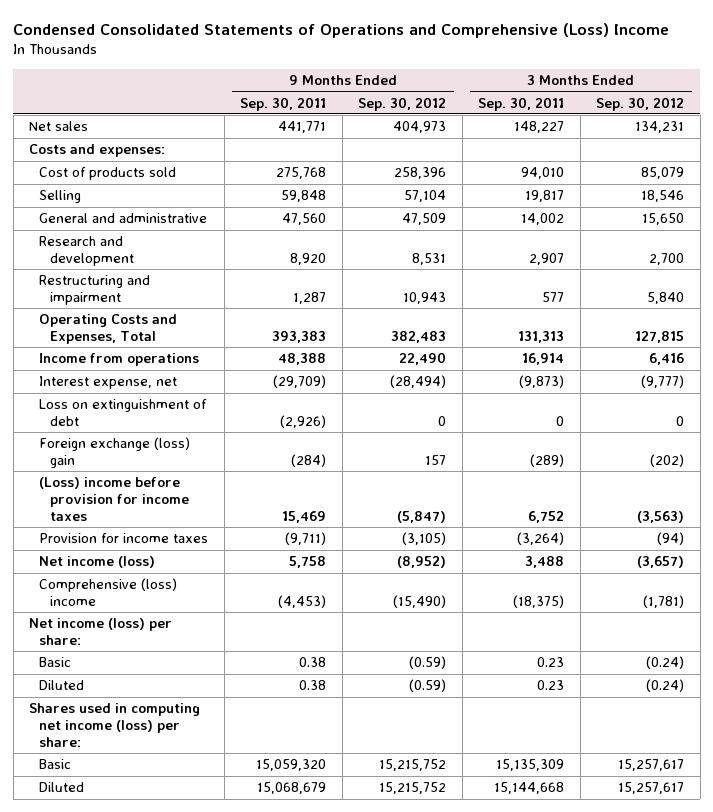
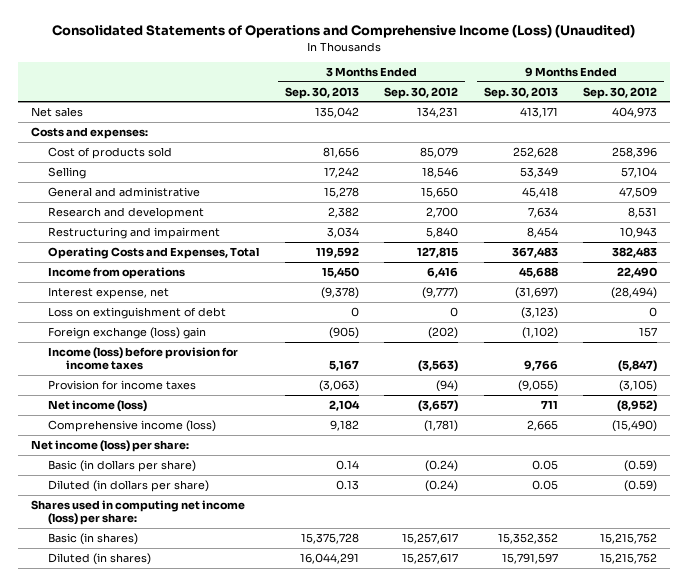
[13,23,670,39] Condensed Consolidated Statements of Operations and Comprehensive (Loss) Income -> [52,24,636,39] Consolidated Statements of Operations and Comprehensive Income (Loss) (Unaudited)
[240,96,327,111] Sep. 30, 2011 -> none
[478,96,565,111] Sep. 30, 2011 -> none
none -> [284,86,359,99] Sep. 30, 2013
none -> [483,86,558,99] Sep. 30, 2013
[39,477,189,521] (Loss) income before provision for income taxes -> [48,347,239,371] Income (loss) before provision for income taxes
[39,578,178,606] Comprehensive (loss) income -> [48,420,217,433] Comprehensive income (loss)
[39,657,72,668] Basic -> [48,460,197,473] Basic (in dollars per share)
[39,680,85,691] Diluted -> [48,480,210,493] Diluted (in dollars per share)
[39,759,72,770] Basic -> [48,533,139,546] Basic (in shares)
[39,782,85,793] Diluted -> [48,553,152,566] Diluted (in shares)

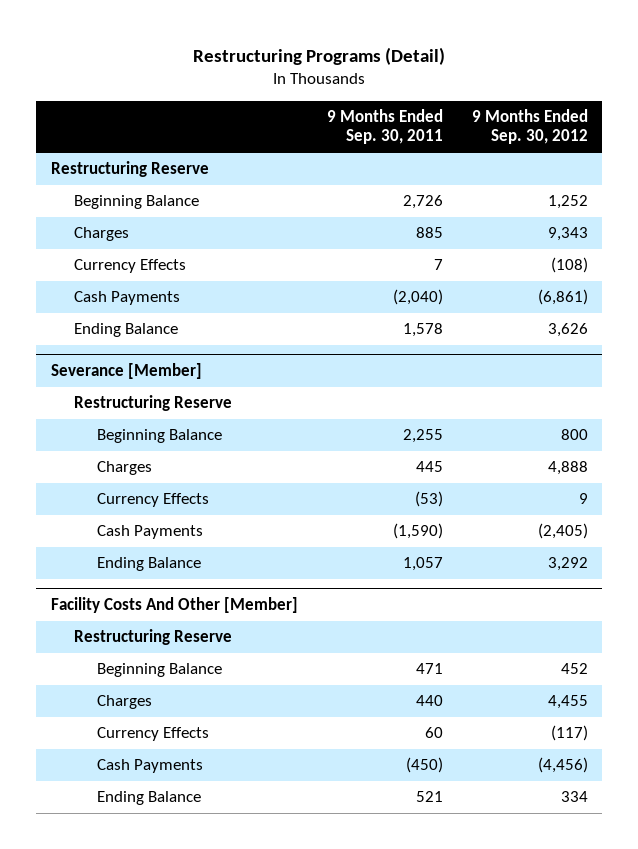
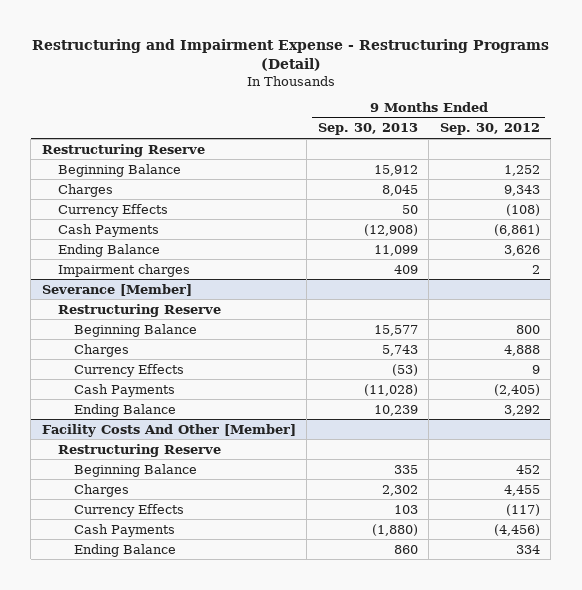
[193,46,446,65] Restructuring Programs (Detail) -> [31,38,549,71] Restructuring and Impairment Expense - Restructuring Programs (Detail)
[326,109,443,145] 9 Months Ended Sep. 30, 2011 -> none
none -> [317,123,418,136] Sep. 30, 2013
none -> [57,263,190,277] Impairment charges

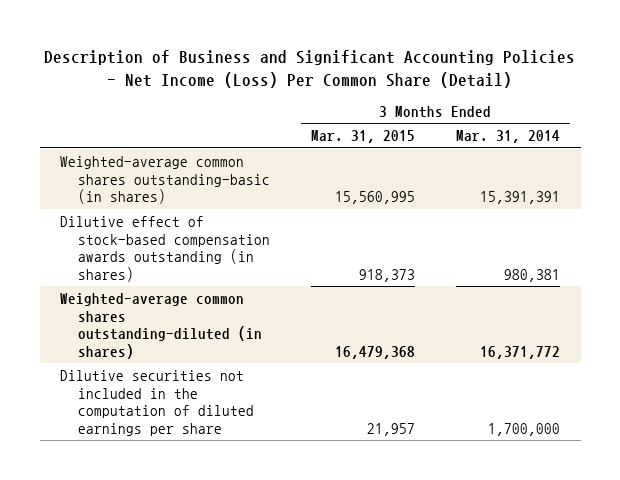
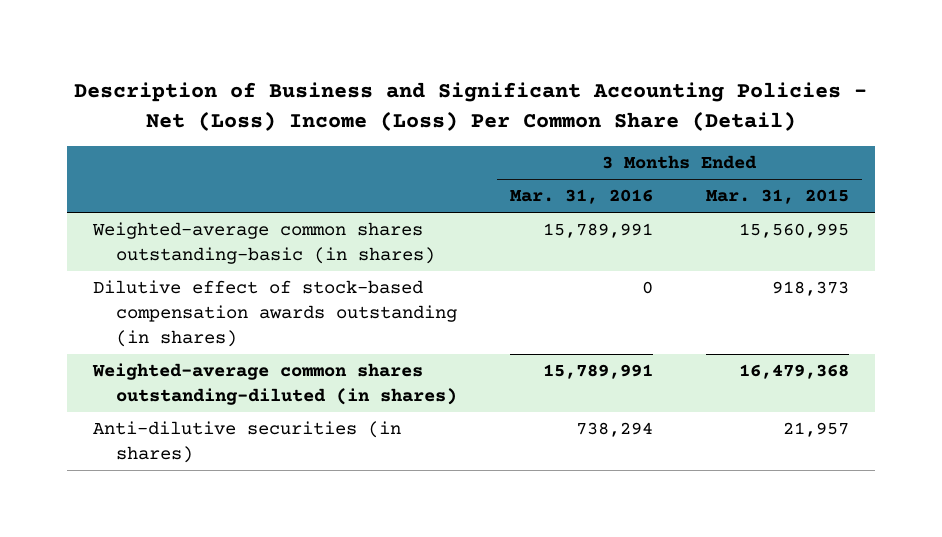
[44,50,576,88] Description of Business and Significant Accounting Policies - Net Income (Loss) Per Common Share (Detail) -> [73,81,867,131] Description of Business and Significant Accounting Policies - Net (Loss) Income (Loss) Per Common Share (Detail)
[455,130,560,144] Mar. 31, 2014 -> none
none -> [509,189,653,205] Mar. 31, 2016
[60,369,254,436] Dilutive securities not included in the computation of diluted earnings per share -> [93,421,402,464] Anti-dilutive securities (in shares)

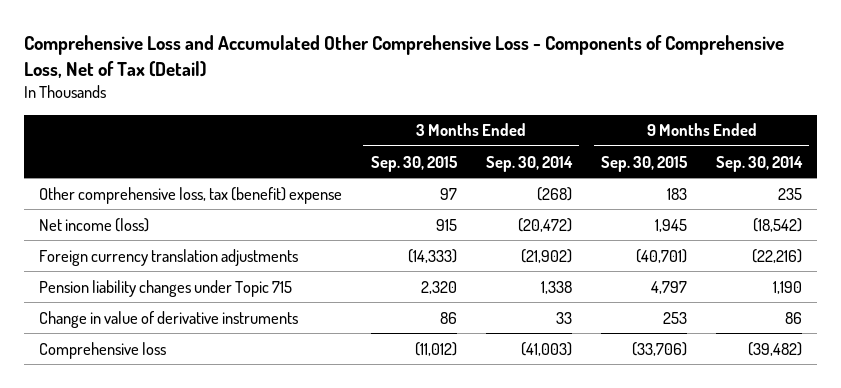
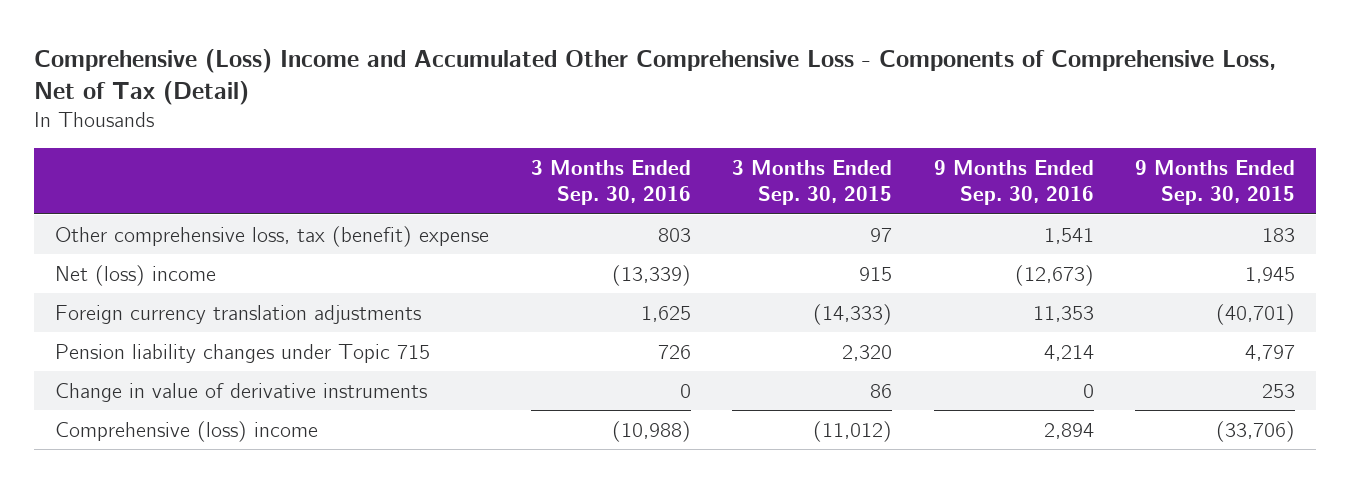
[24,34,785,78] Comprehensive Loss and Accumulated Other Comprehensive Loss - Components of Comprehensive Loss, Net of Tax (Detail) -> [34,48,1277,106] Comprehensive (Loss) Income and Accumulated Other Comprehensive Loss - Components of Comprehensive Loss, Net of Tax (Detail)
[485,155,573,172] Sep. 30, 2014 -> none
[716,155,804,172] Sep. 30, 2014 -> none
none -> [530,159,691,206] 3 Months Ended Sep. 30, 2016
none -> [933,159,1094,206] 9 Months Ended Sep. 30, 2016
[38,217,149,232] Net income (loss) -> [55,264,217,286] Net (loss) income
[38,341,166,359] Comprehensive loss -> [55,420,319,442] Comprehensive (loss) income

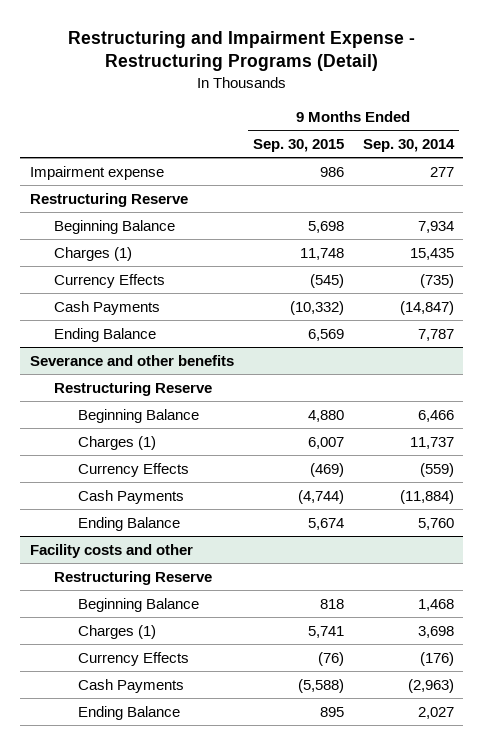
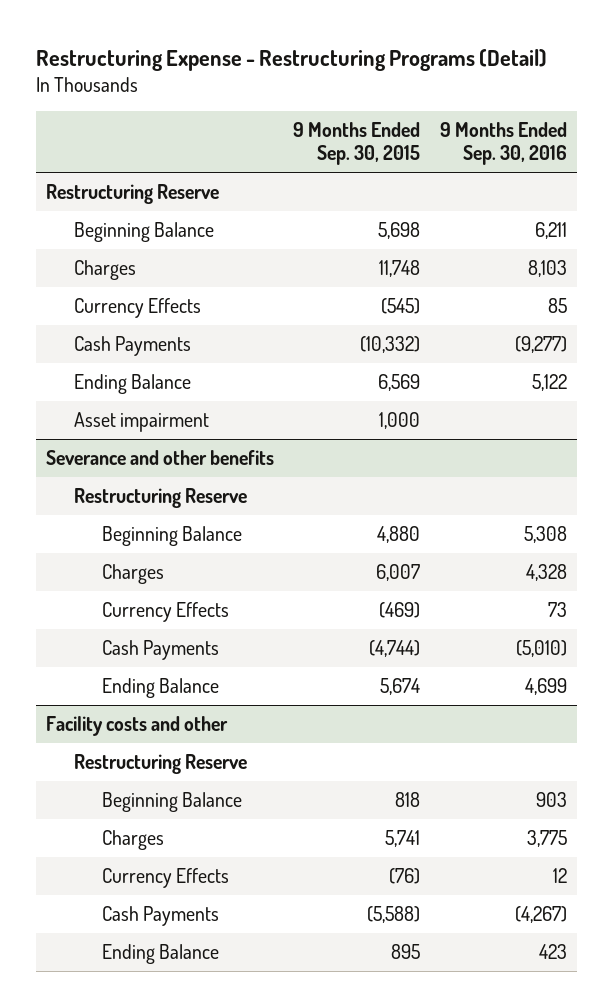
[67,30,415,72] Restructuring and Impairment Expense - Restructuring Programs (Detail) -> [35,48,547,71] Restructuring Expense - Restructuring Programs (Detail)
[362,139,455,153] Sep. 30, 2014 -> none
none -> [440,121,568,166] 9 Months Ended Sep. 30, 2016
[29,165,164,180] Impairment expense -> none
[53,246,132,261] Charges (1) -> [73,260,136,281] Charges
none -> [73,412,209,433] Asset impairment
[78,435,157,450] Charges (1) -> [102,564,165,585] Charges
[78,624,157,639] Charges (1) -> [102,830,165,851] Charges

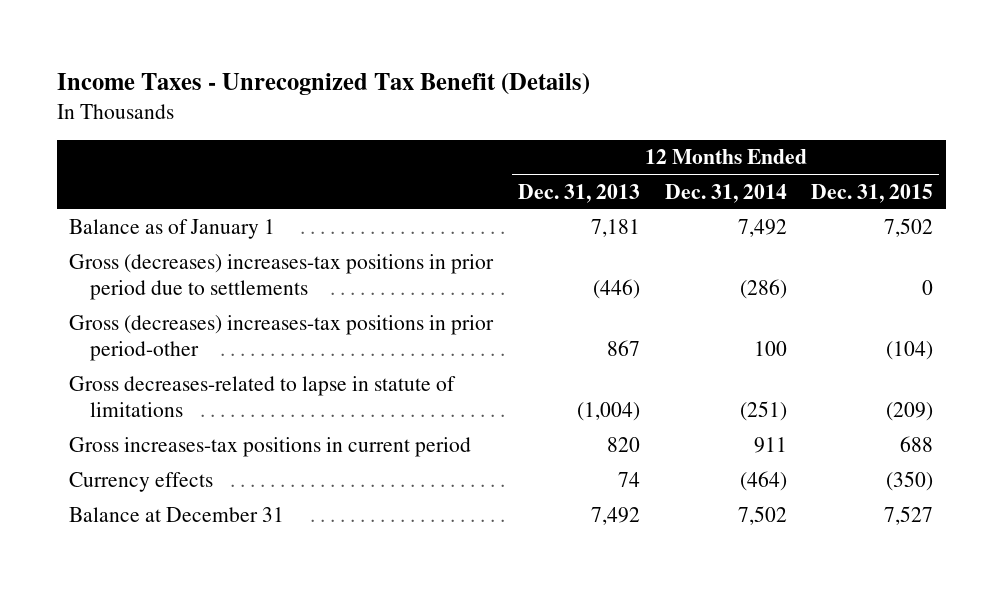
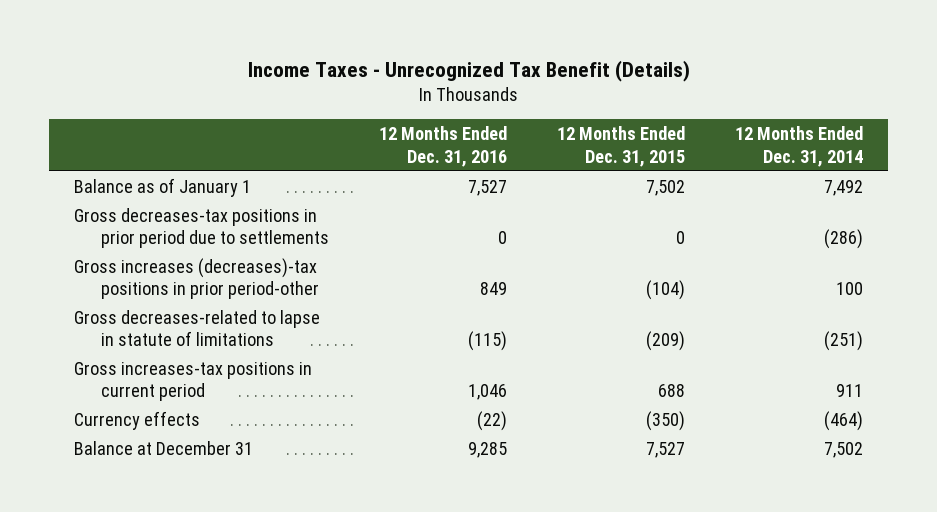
[517,183,640,203] Dec. 31, 2013 -> none
none -> [379,126,508,167] 12 Months Ended Dec. 31, 2016
[69,254,495,301] Gross (decreases) increases-tax positions in prior period due to settlements -> [73,207,330,249] Gross decreases-tax positions in prior period due to settlements
[69,315,495,362] Gross (decreases) increases-tax positions in prior period-other -> [73,257,320,300] Gross increases (decreases)-tax positions in prior period-other

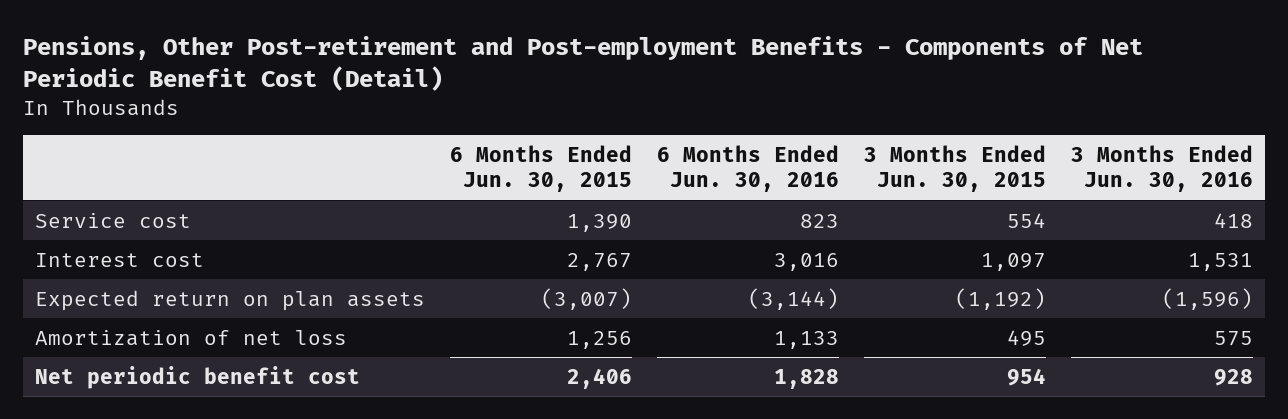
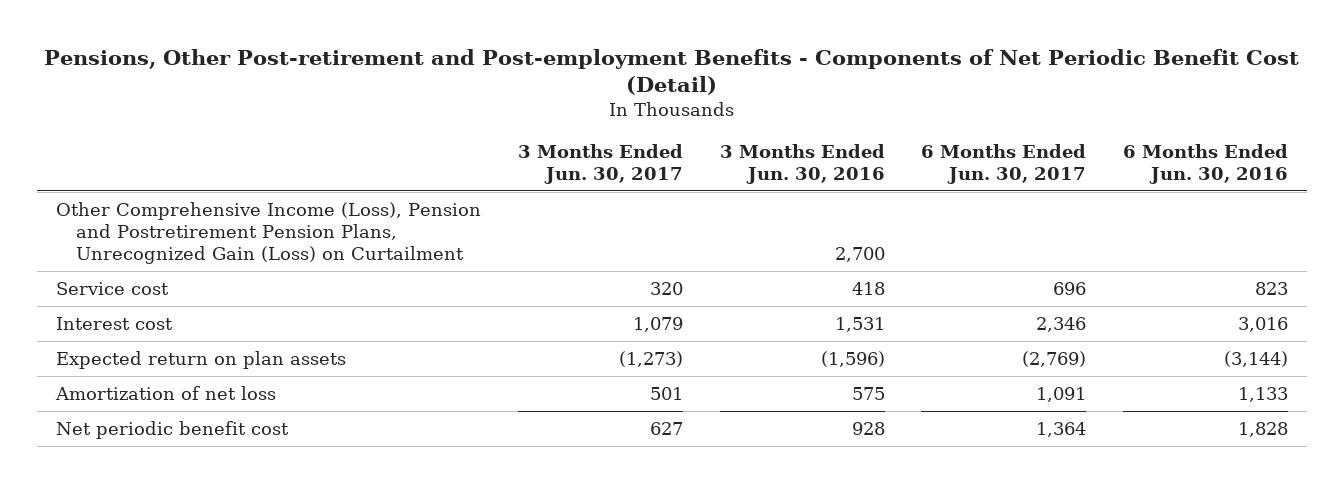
[450,144,633,193] 6 Months Ended Jun. 30, 2015 -> none
[863,144,1046,193] 3 Months Ended Jun. 30, 2015 -> none
none -> [517,143,683,184] 3 Months Ended Jun. 30, 2017
none -> [921,143,1087,184] 6 Months Ended Jun. 30, 2017
none -> [55,201,481,264] Other Comprehensive Income (Loss), Pension and Postretirement Pension Plans, Unrecognized Gain (Loss) on Curtailment

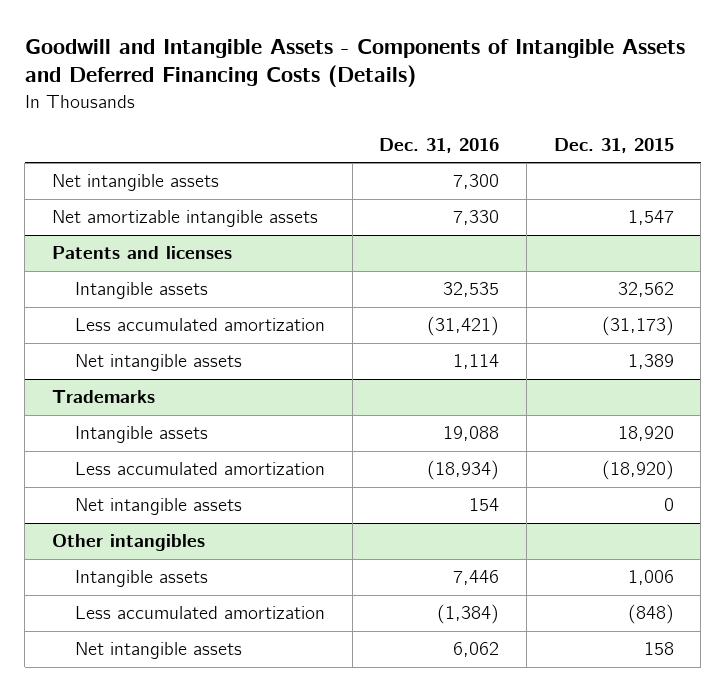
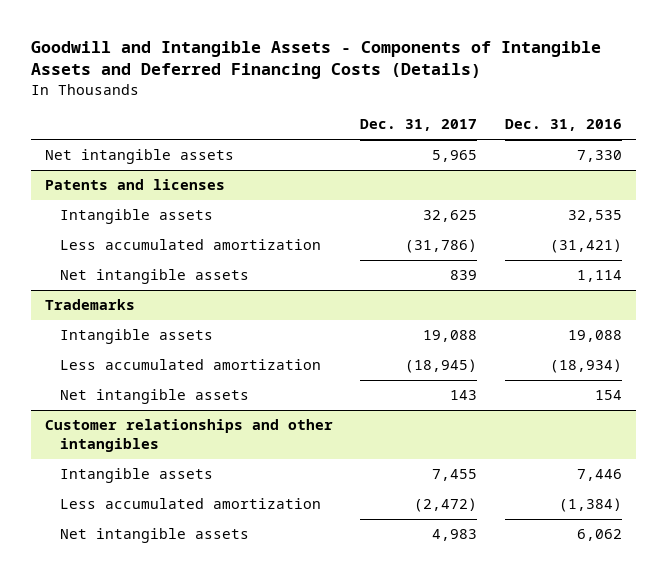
[553,137,674,153] Dec. 31, 2015 -> none
none -> [360,119,478,132] Dec. 31, 2017
[52,210,319,228] Net amortizable intangible assets -> none
[453,174,500,190] 7,300 -> [577,150,623,163] 7,330
[52,534,206,552] Other intangibles -> [44,419,333,452] Customer relationships and other intangibles

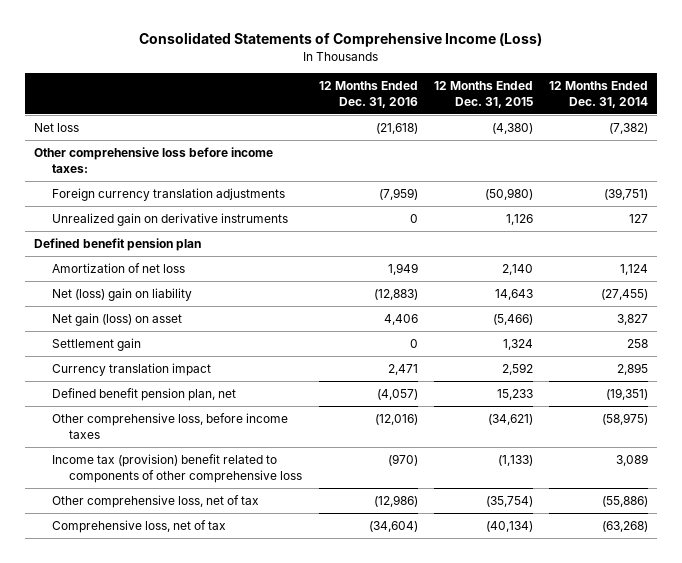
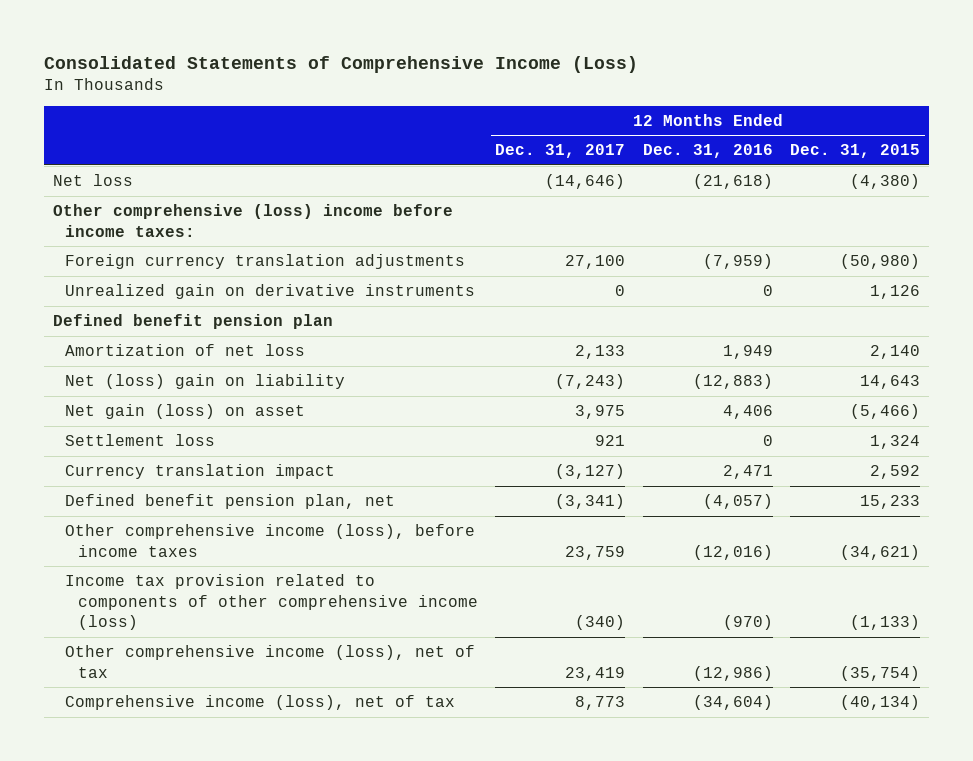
[549,80,649,108] 12 Months Ended Dec. 31, 2014 -> none
none -> [495,144,626,159] Dec. 31, 2017
[33,146,273,173] Other comprehensive loss before income taxes: -> [52,204,453,237] Other comprehensive (loss) income before income taxes:
[51,337,141,351] Settlement gain -> [65,434,216,447] Settlement loss
[51,412,288,439] Other comprehensive loss, before income taxes -> [65,524,476,557] Other comprehensive income (loss), before income taxes
[51,453,303,483] Income tax (provision) benefit related to components of other comprehensive loss -> [65,574,479,631] Income tax provision related to components of other comprehensive income (loss)
[51,494,259,508] Other comprehensive loss, net of tax -> [65,645,476,678] Other comprehensive income (loss), net of tax
[51,519,226,533] Comprehensive loss, net of tax -> [65,695,456,711] Comprehensive income (loss), net of tax

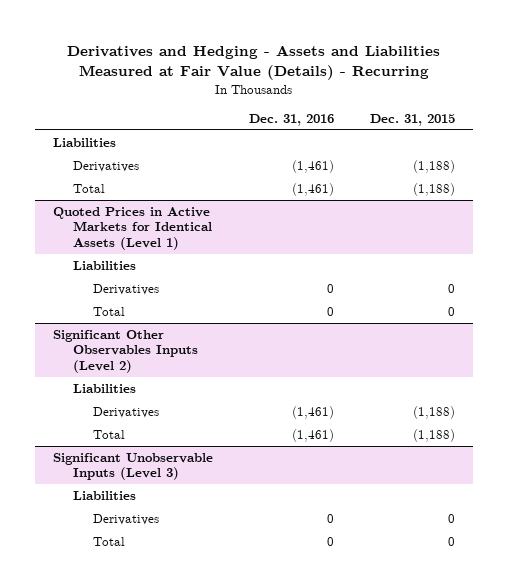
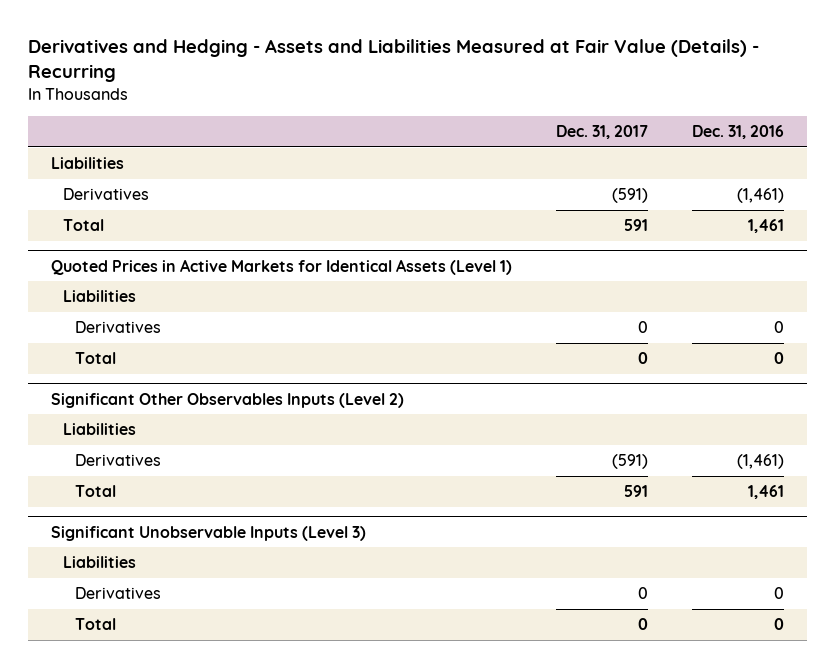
[370,113,456,126] Dec. 31, 2015 -> none
none -> [555,124,648,139] Dec. 31, 2017
[292,182,335,196] (1,461) -> [748,219,785,234] 1,461
[292,428,335,442] (1,461) -> [748,485,785,500] 1,461

